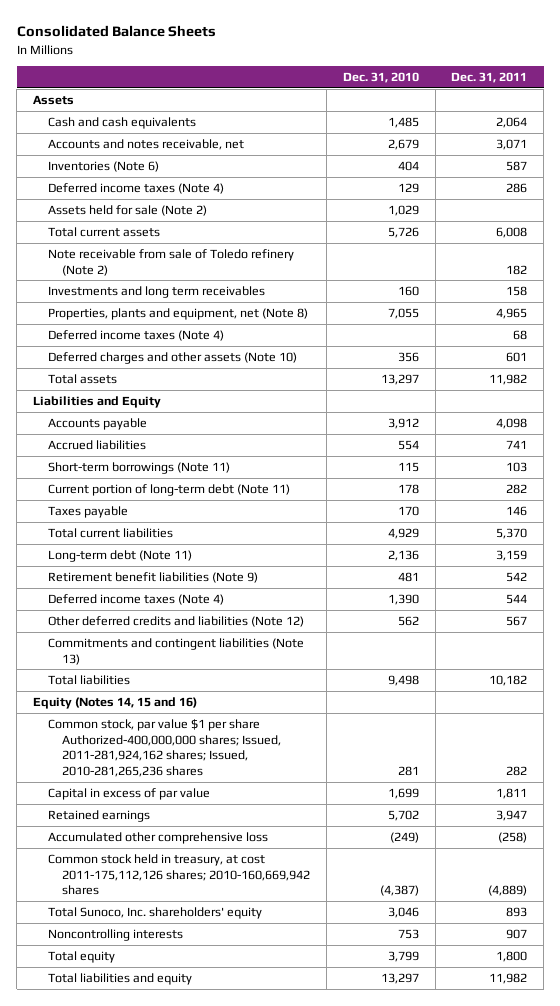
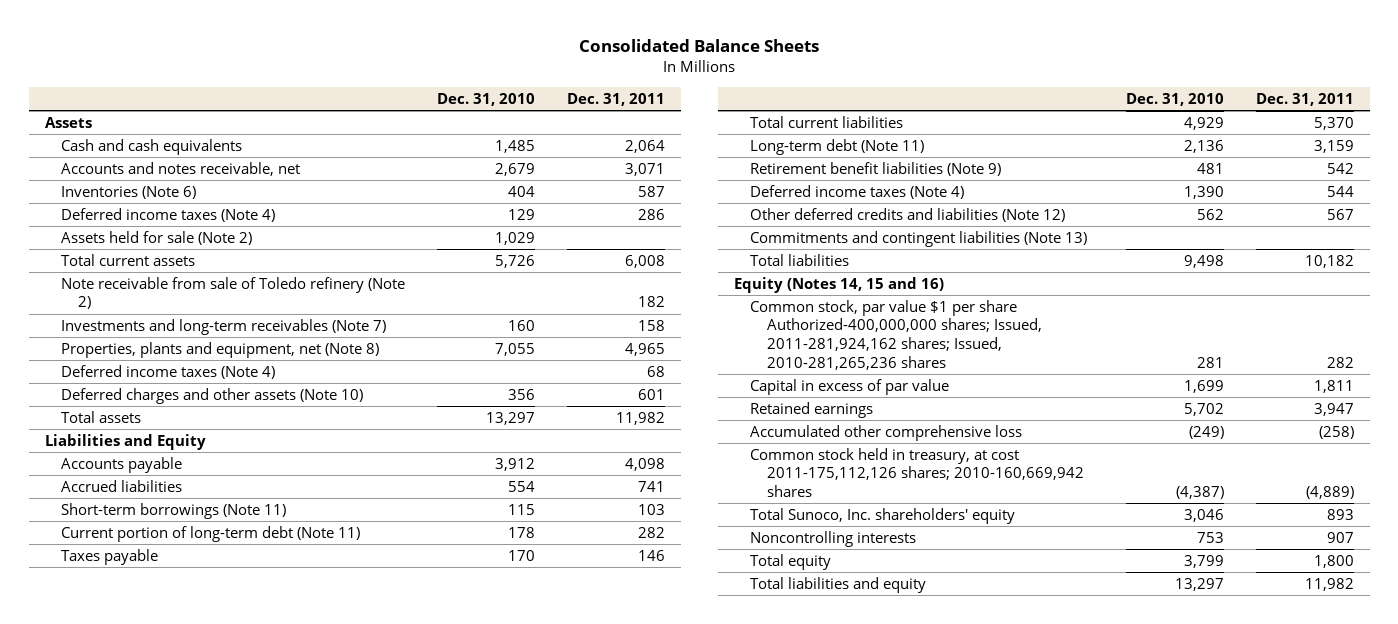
[47,285,265,298] Investments and long term receivables -> [61,318,387,335] Investments and long-term receivables (Note 7)

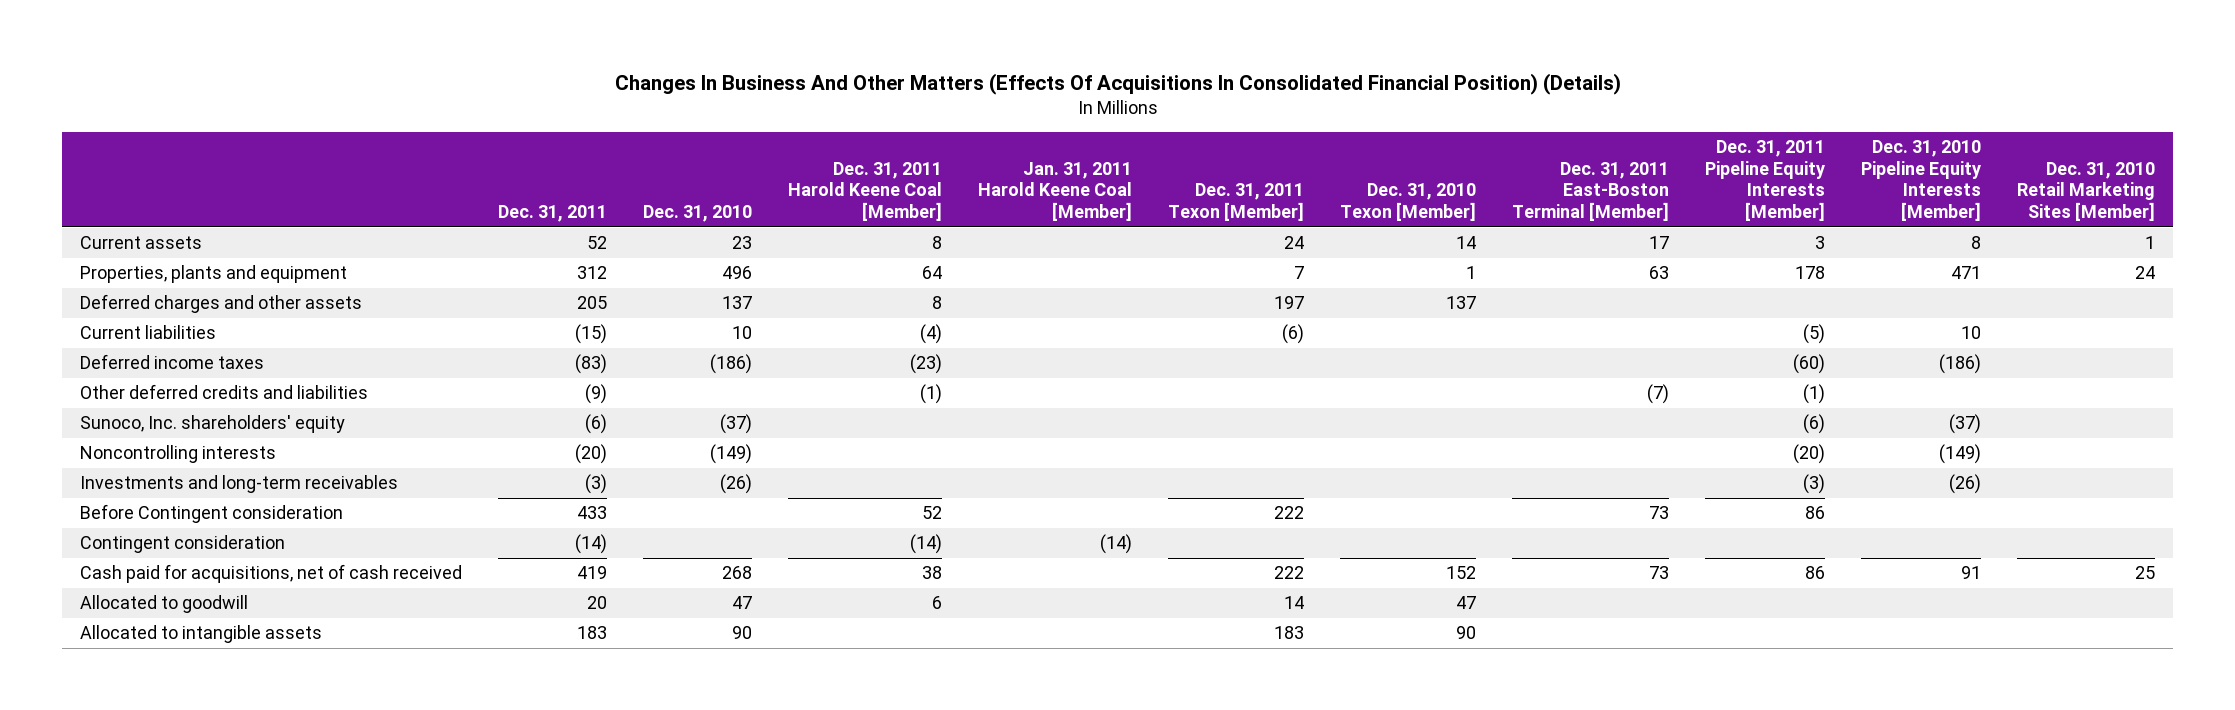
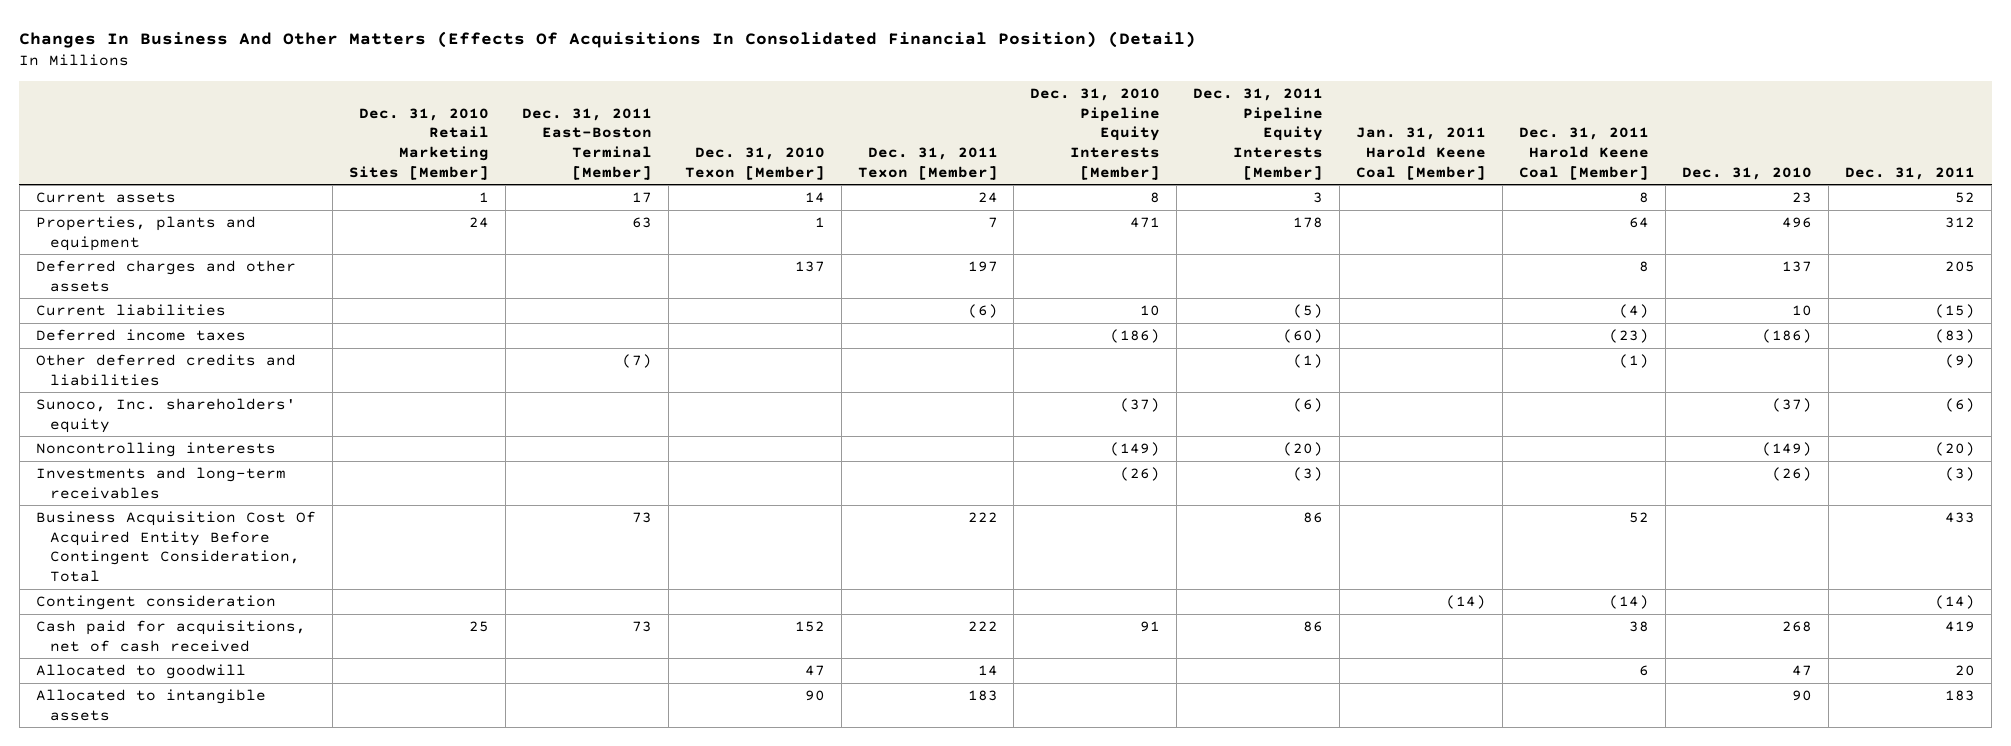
[614,73,1621,96] Changes In Business And Other Matters (Effects Of Acquisitions In Consolidated Financial Position) (Details) -> [19,30,1197,48] Changes In Business And Other Matters (Effects Of Acquisitions In Consolidated Financial Position) (Detail)
[80,504,344,524] Before Contingent consideration -> [35,511,316,583] Business Acquisition Cost Of Acquired Entity Before Contingent Consideration, Total

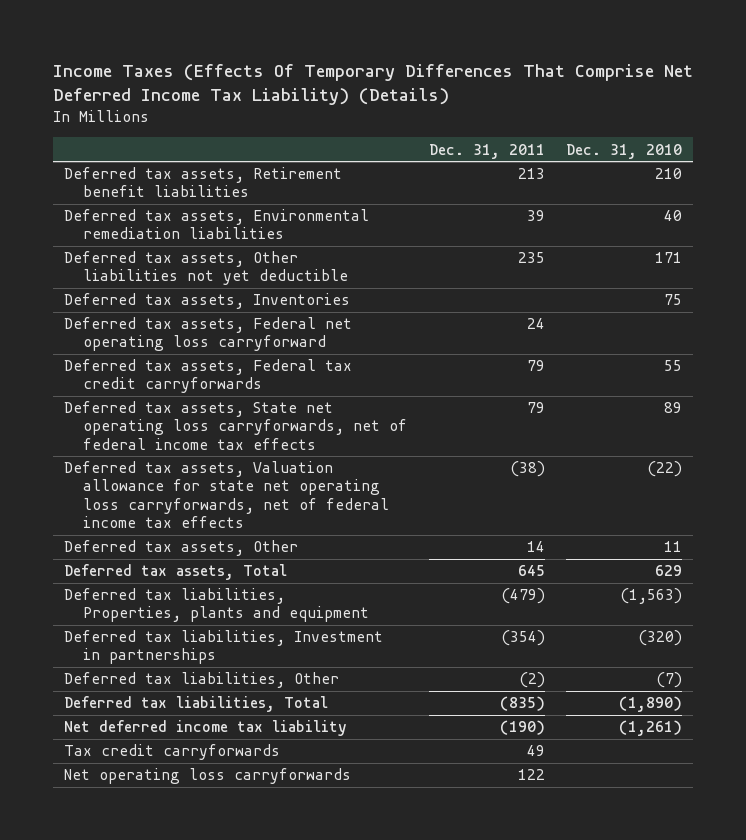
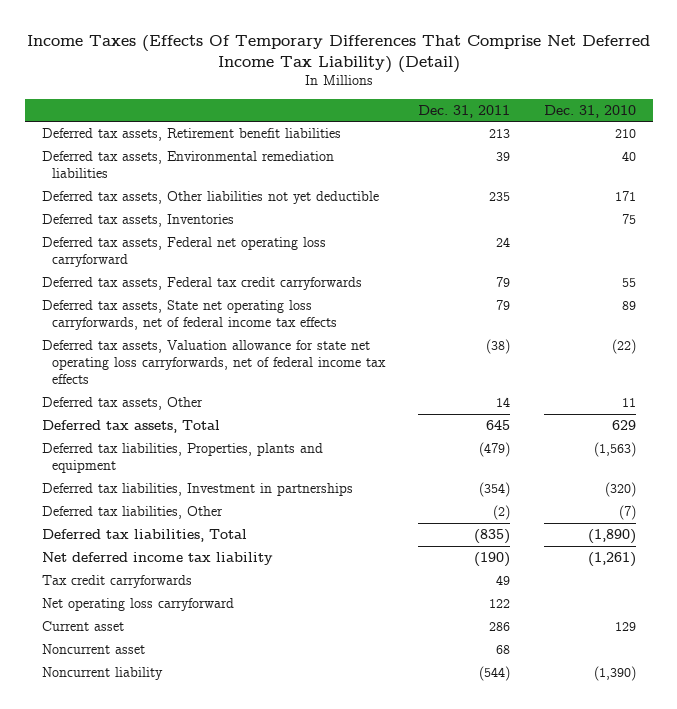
[53,64,694,106] Income Taxes (Effects Of Temporary Differences That Comprise Net Deferred Income Tax Liability) (Details) -> [26,34,650,73] Income Taxes (Effects Of Temporary Differences That Comprise Net Deferred Income Tax Liability) (Detail)
[63,768,351,785] Net operating loss carryforwards -> [41,598,234,612] Net operating loss carryforward
none -> [41,621,124,632] Current asset
none -> [41,644,145,655] Noncurrent asset
none -> [41,667,163,681] Noncurrent liability

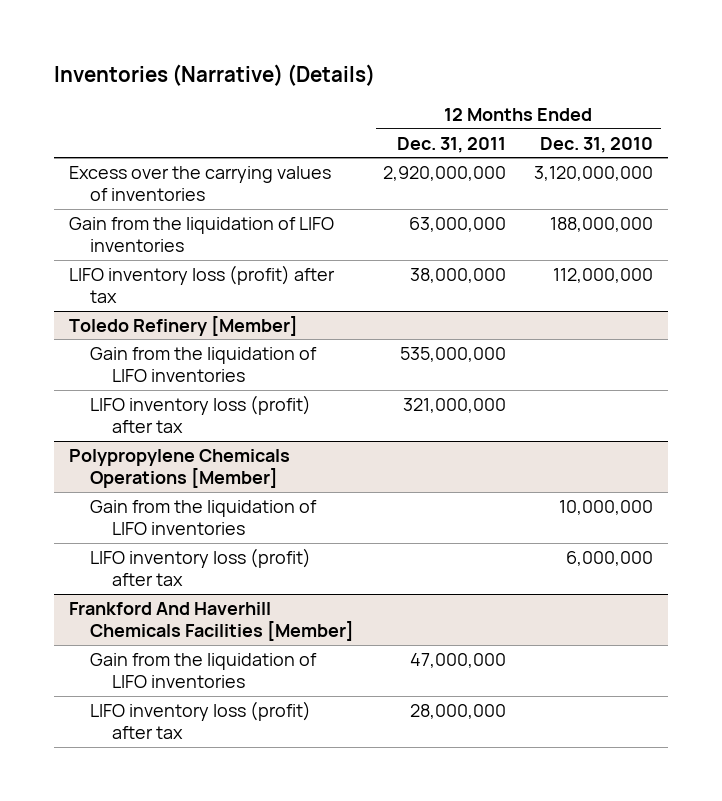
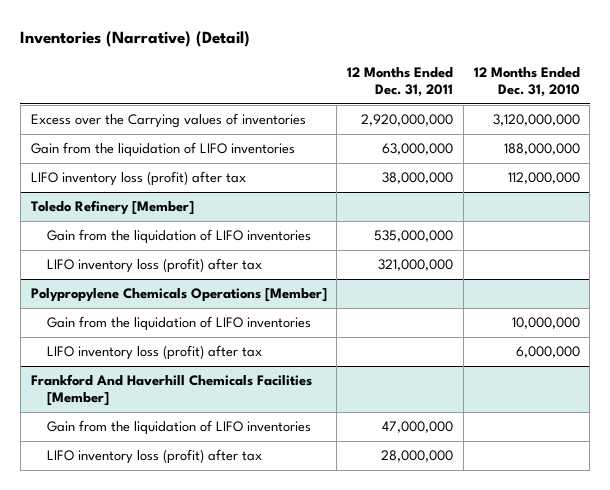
[54,64,376,87] Inventories (Narrative) (Details) -> [20,31,251,48] Inventories (Narrative) (Detail)
[68,165,331,202] Excess over the carrying values of inventories -> [30,113,306,129] Excess over the Carrying values of inventories

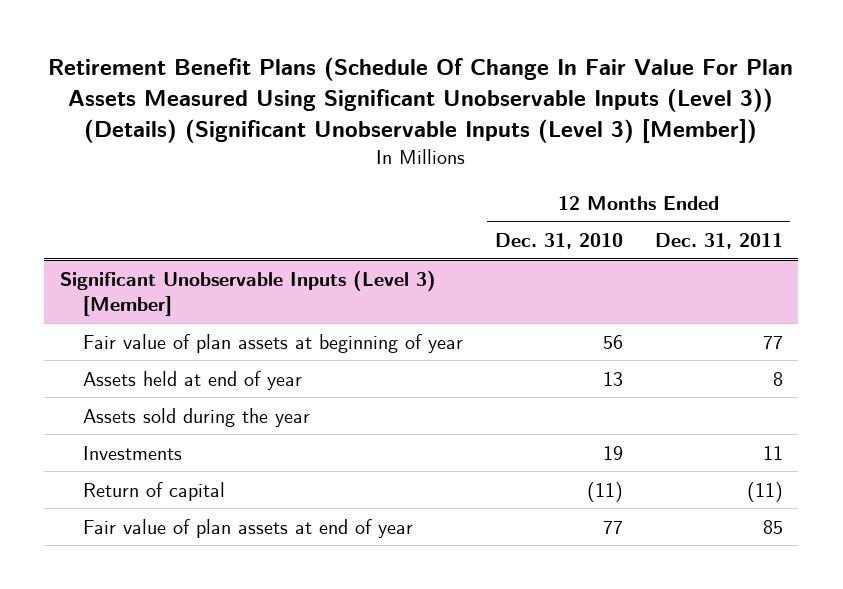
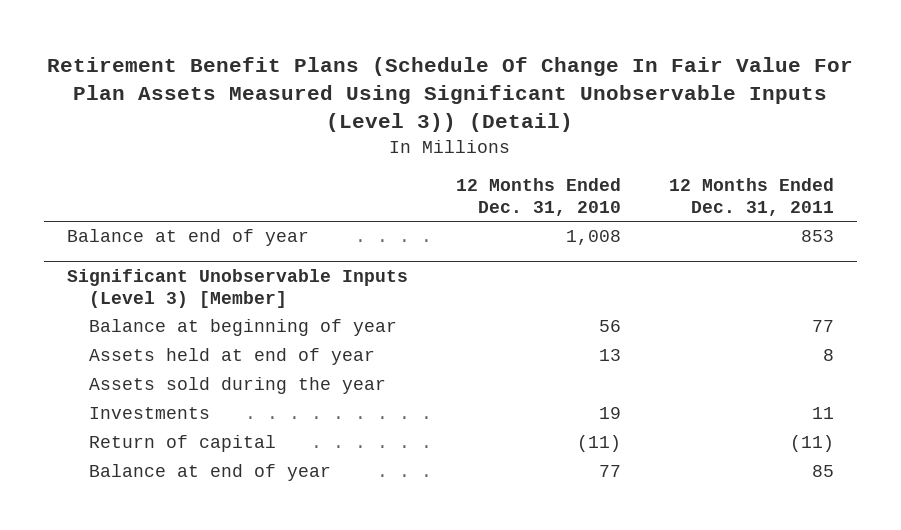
[48,57,794,144] Retirement Benefit Plans (Schedule Of Change In Fair Value For Plan Assets Measured Using Significant Unobservable Inputs (Level 3)) (Details) (Significant Unobservable Inputs (Level 3) [Member]) -> [47,56,854,133] Retirement Benefit Plans (Schedule Of Change In Fair Value For Plan Assets Measured Using Significant Unobservable Inputs (Level 3)) (Detail)
none -> [67,229,310,247] Balance at end of year
[83,333,464,353] Fair value of plan assets at beginning of year -> [88,319,397,337] Balance at beginning of year
[83,518,414,538] Fair value of plan assets at end of year -> [88,464,331,482] Balance at end of year

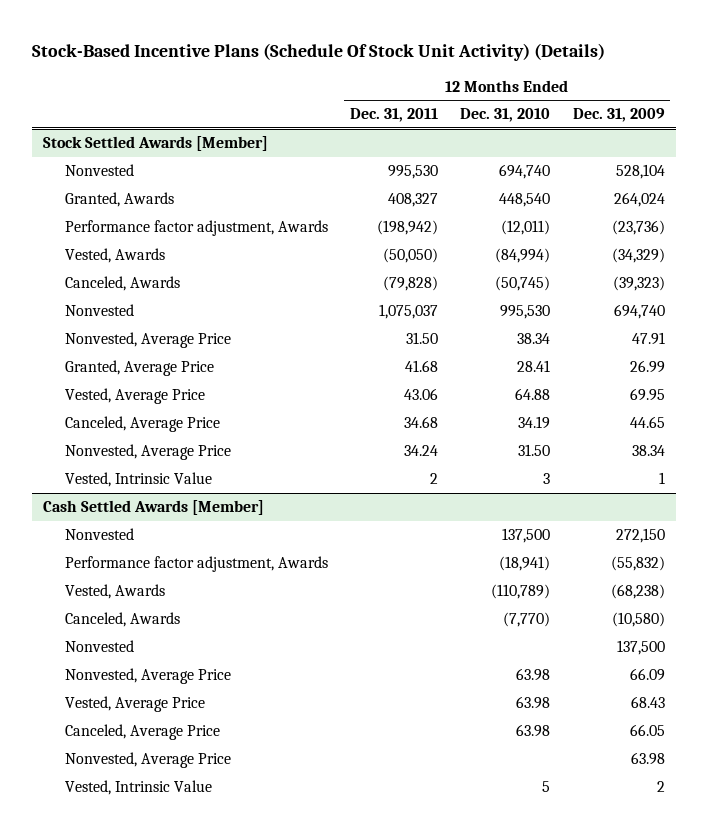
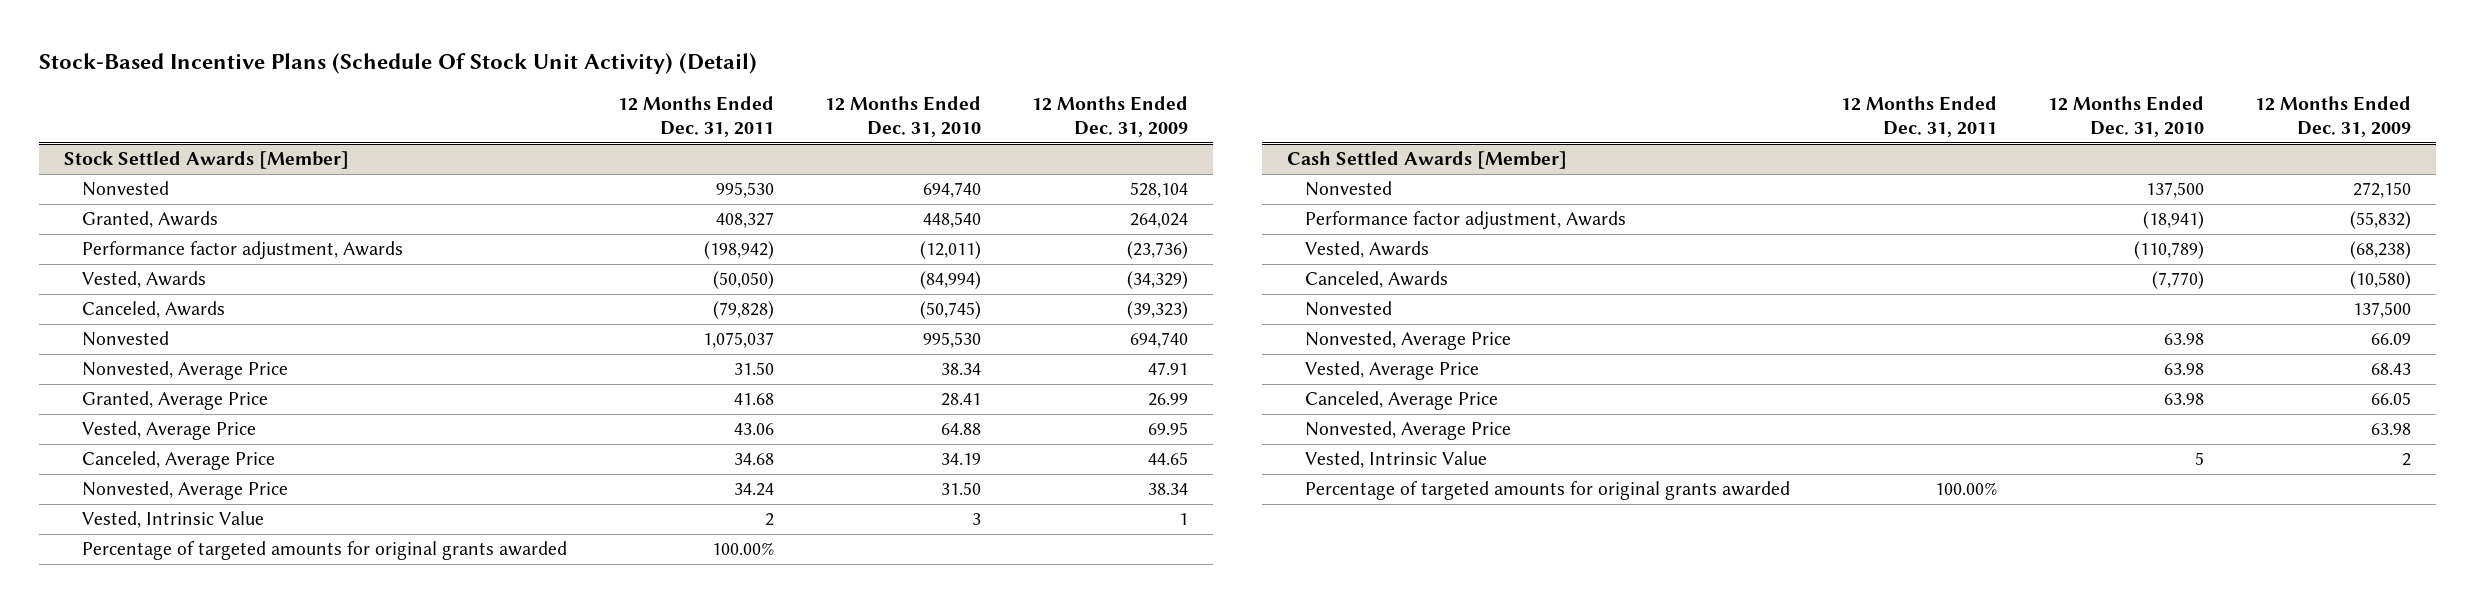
[32,42,606,61] Stock-Based Incentive Plans (Schedule Of Stock Unit Activity) (Details) -> [38,53,757,75] Stock-Based Incentive Plans (Schedule Of Stock Unit Activity) (Detail)
none -> [81,541,567,561] Percentage of targeted amounts for original grants awarded
none -> [1305,481,1791,501] Percentage of targeted amounts for original grants awarded

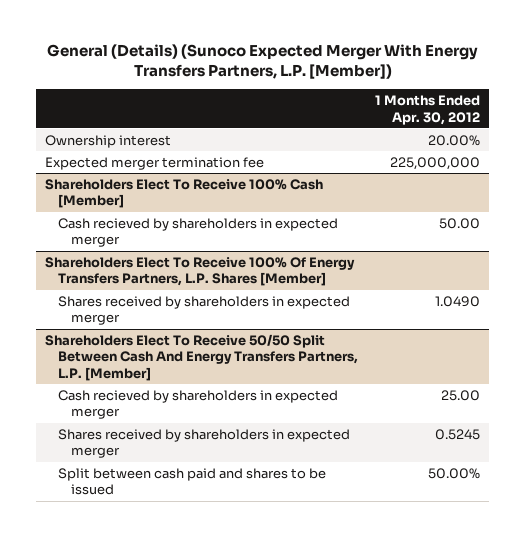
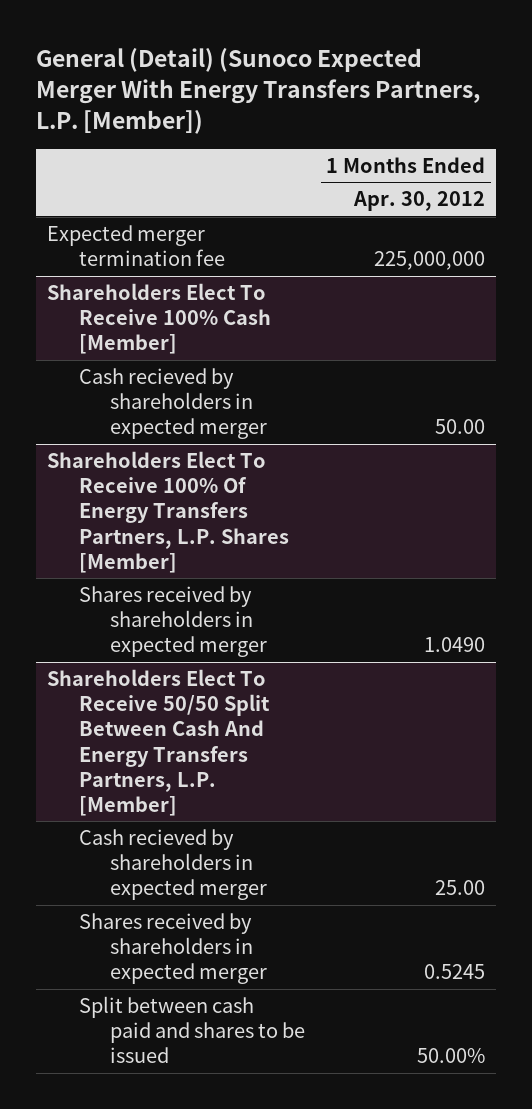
[46,44,478,80] General (Details) (Sunoco Expected Merger With Energy Transfers Partners, L.P. [Member]) -> [36,48,481,135] General (Detail) (Sunoco Expected Merger With Energy Transfers Partners, L.P. [Member])
[44,134,171,148] Ownership interest -> none

